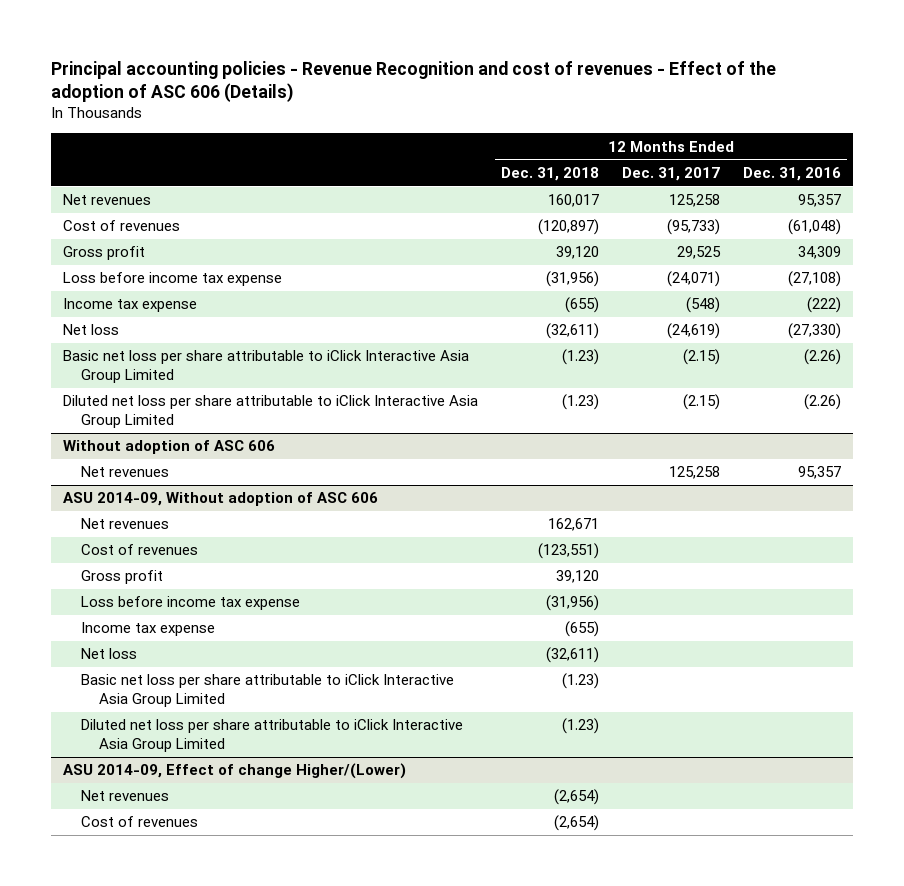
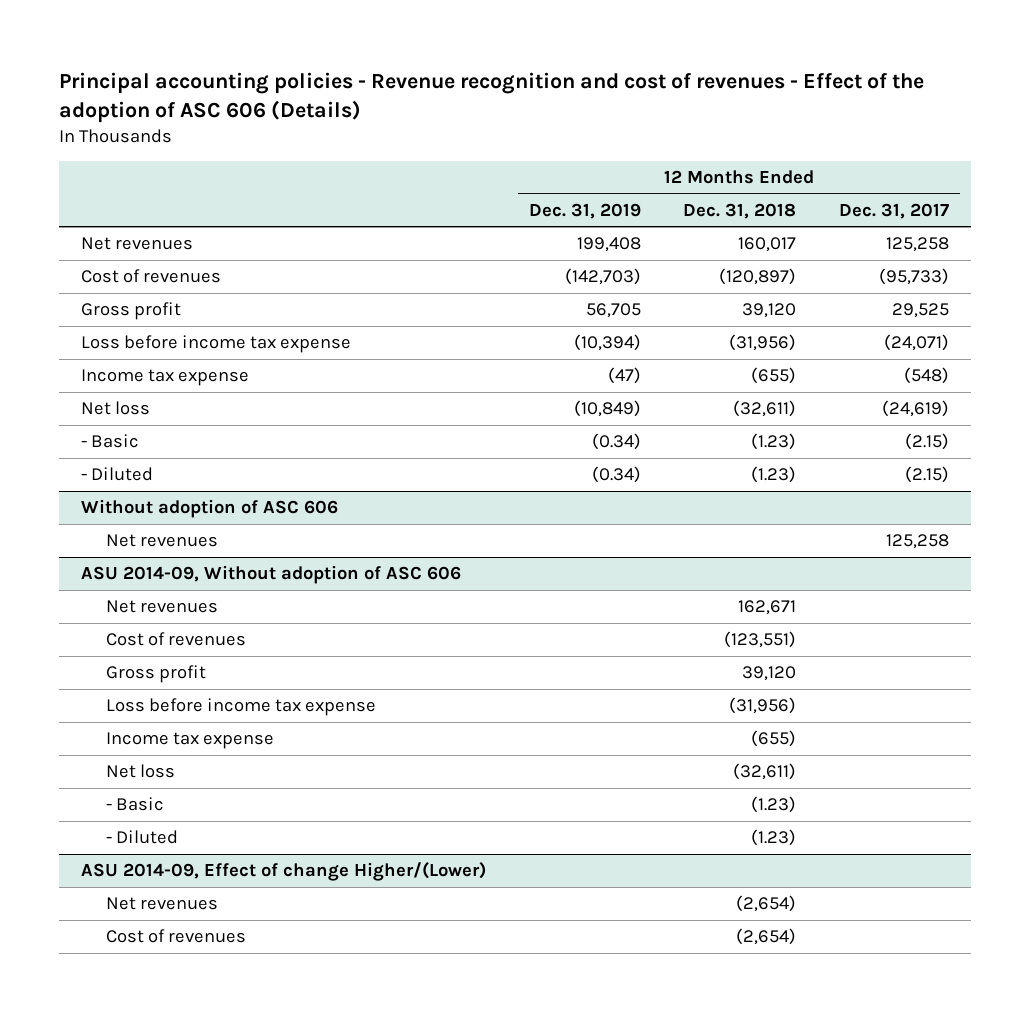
[51,60,777,102] Principal accounting policies - Revenue Recognition and cost of revenues - Effect of the adoption of ASC 606 (Details) -> [59,71,925,123] Principal accounting policies - Revenue recognition and cost of revenues - Effect of the adoption of ASC 606 (Details)
[742,166,841,181] Dec. 31, 2016 -> none
none -> [528,202,641,219] Dec. 31, 2019
[62,350,469,383] Basic net loss per share attributable to iClick Interactive Asia Group Limited -> [80,434,139,449] - Basic
[62,395,478,428] Diluted net loss per share attributable to iClick Interactive Asia Group Limited -> [80,467,153,482] - Diluted
[80,674,454,707] Basic net loss per share attributable to iClick Interactive Asia Group Limited -> [106,797,165,812] - Basic
[80,719,463,752] Diluted net loss per share attributable to iClick Interactive Asia Group Limited -> [106,830,179,845] - Diluted

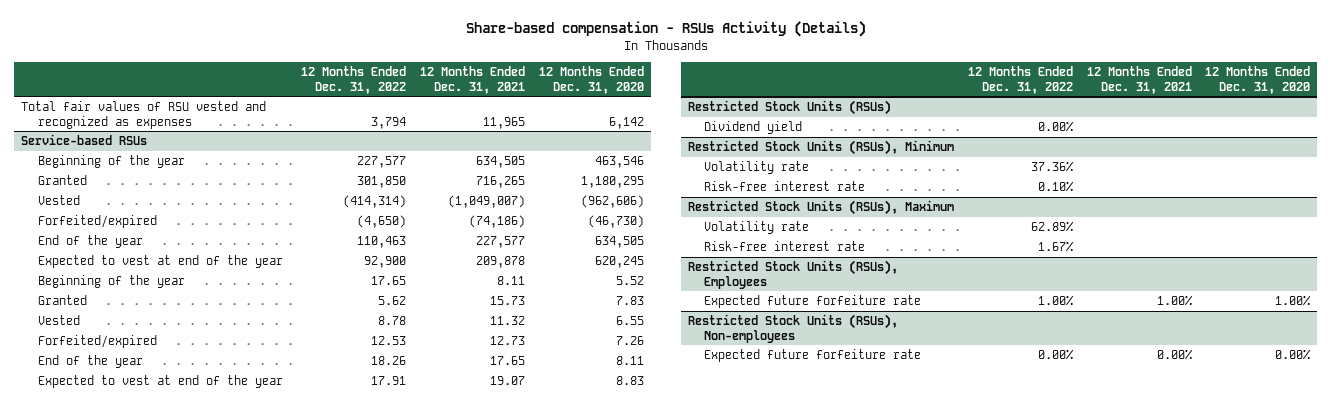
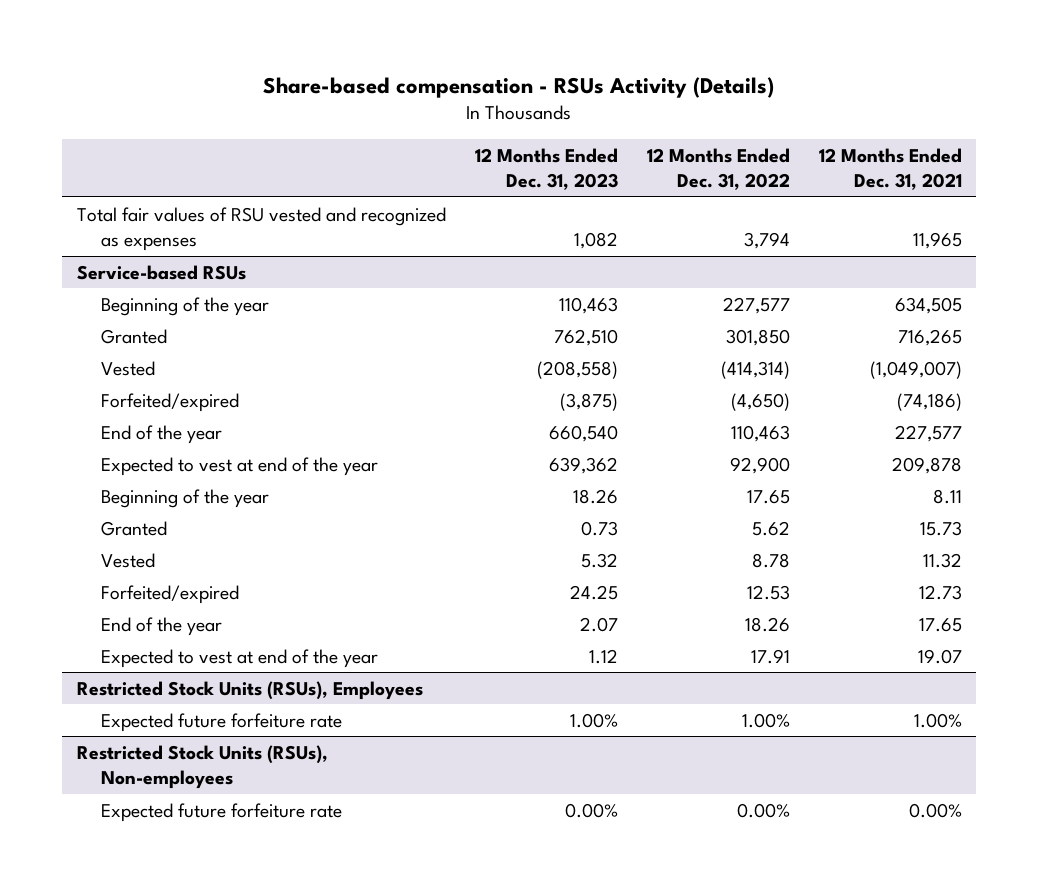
[538,65,644,94] 12 Months Ended Dec. 31, 2020 -> none
none -> [474,147,618,190] 12 Months Ended Dec. 31, 2023
[687,100,891,116] Restricted Stock Units (RSUs) -> none
[704,121,803,135] Dividend yield -> none
[687,140,954,156] Restricted Stock Units (RSUs), Minimum -> none
[704,161,810,175] Volatility rate -> none
[704,181,866,192] Risk-free interest rate -> none
[687,200,954,216] Restricted Stock Units (RSUs), Maximum -> none
[704,221,810,235] Volatility rate -> none
[704,241,866,252] Risk-free interest rate -> none

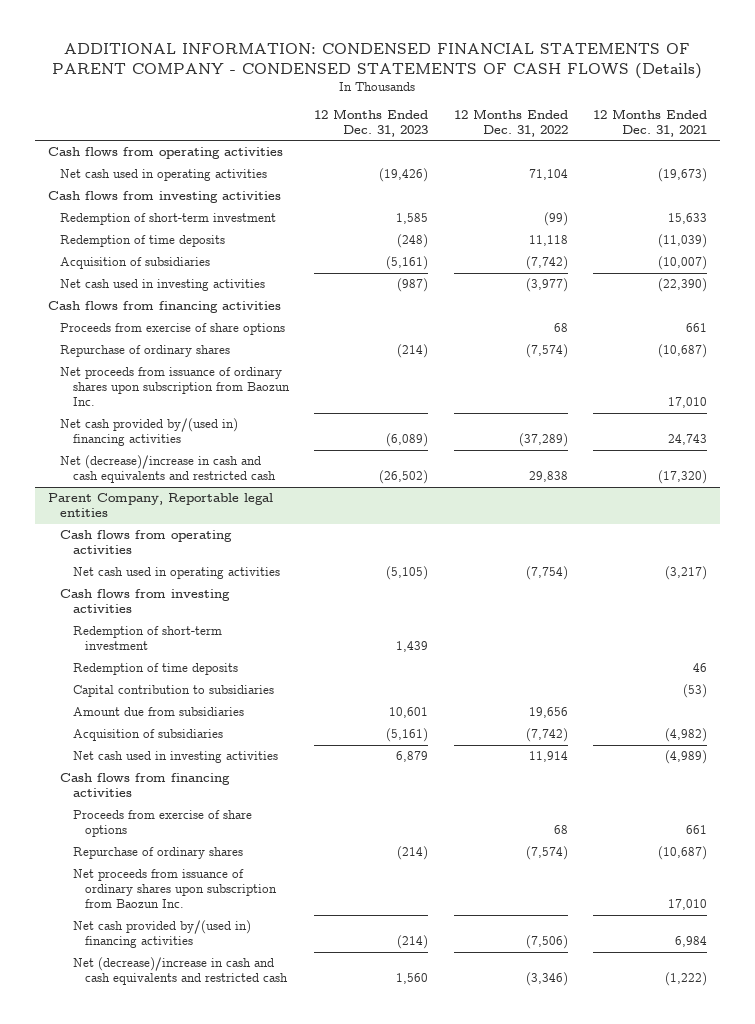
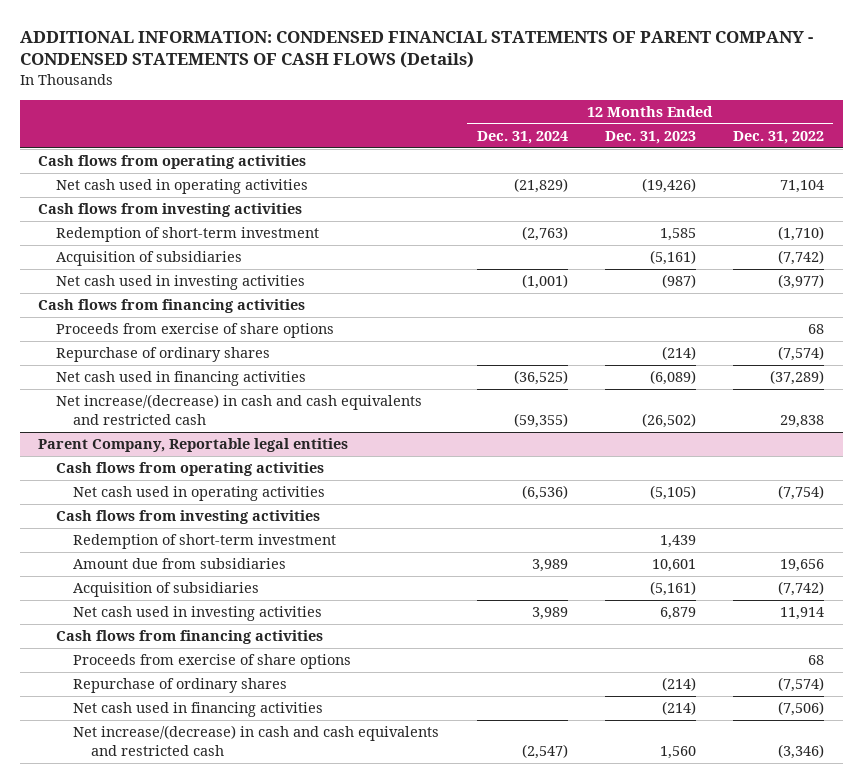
[593,108,708,137] 12 Months Ended Dec. 31, 2021 -> none
none -> [476,131,568,145] Dec. 31, 2024
[60,235,226,248] Redemption of time deposits -> none
[543,212,568,227] (99) -> [778,226,825,242] (1,710)
[60,367,290,407] Net proceeds from issuance of ordinary shares upon subscription from Baozun Inc. -> none
[60,418,239,447] Net cash provided by/(used in) financing activities -> [55,371,306,387] Net cash used in financing activities
[60,455,276,484] Net (decrease)/increase in cash and cash equivalents and restricted cash -> [55,394,422,426] Net increase/(decrease) in cash and cash equivalents and restricted cash
[72,663,238,676] Redemption of time deposits -> none
[72,685,274,698] Capital contribution to subsidiaries -> none
[72,869,278,909] Net proceeds from issuance of ordinary shares upon subscription from Baozun Inc. -> none
[72,920,251,949] Net cash provided by/(used in) financing activities -> [73,702,324,718] Net cash used in financing activities
[72,957,289,986] Net (decrease)/increase in cash and cash equivalents and restricted cash -> [73,725,440,757] Net increase/(decrease) in cash and cash equivalents and restricted cash

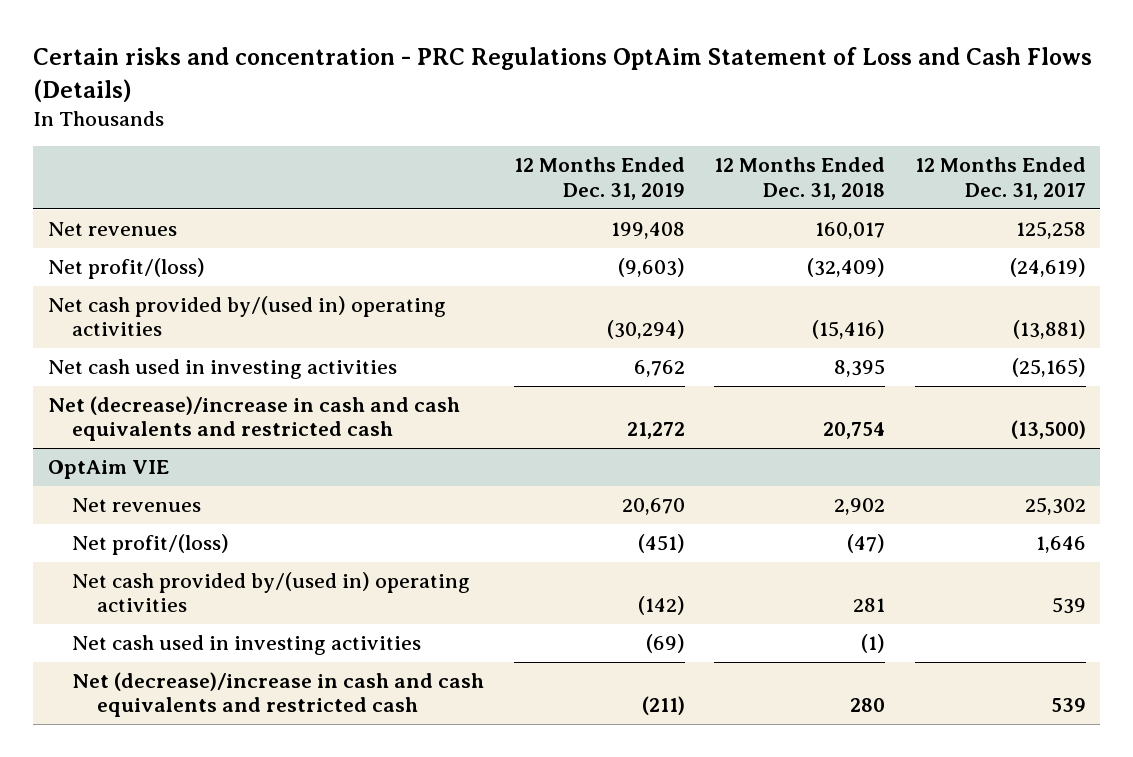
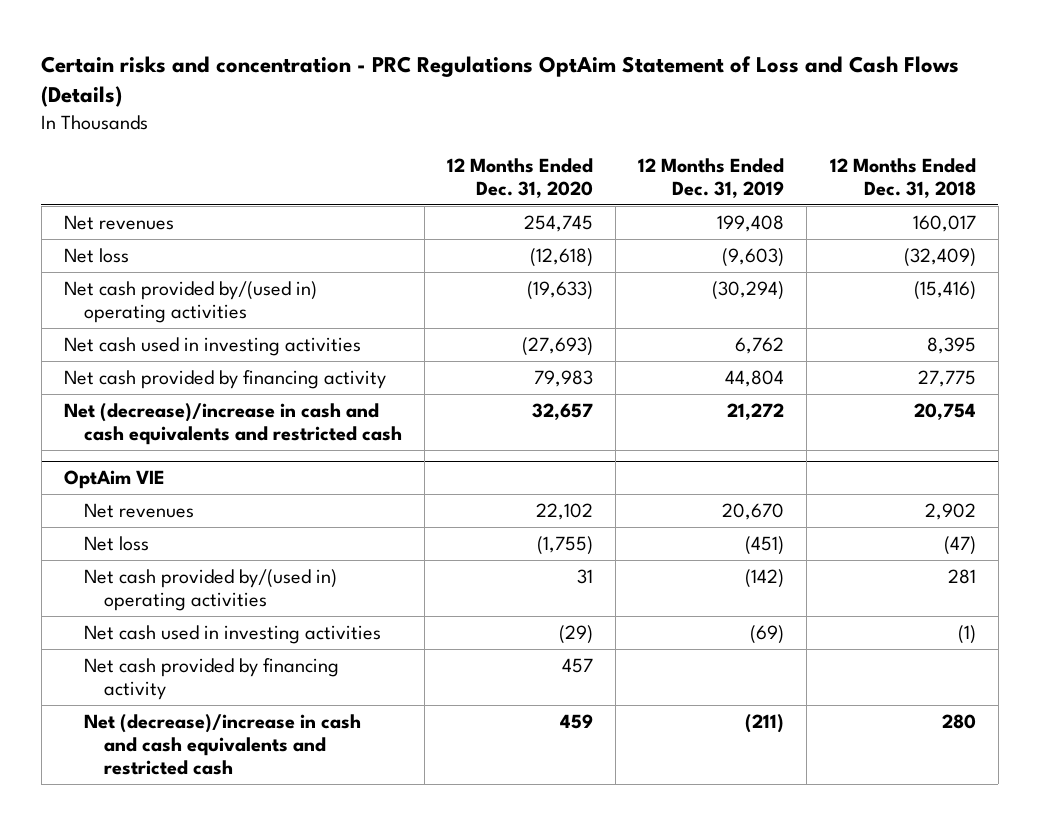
[914,157,1086,200] 12 Months Ended Dec. 31, 2017 -> none
none -> [447,157,594,198] 12 Months Ended Dec. 31, 2020
[47,258,205,280] Net profit/(loss) -> [63,247,129,263] Net loss
none -> [63,369,386,389] Net cash provided by financing activity
[72,534,230,556] Net profit/(loss) -> [84,535,150,551] Net loss
none -> [84,657,340,701] Net cash provided by financing activity

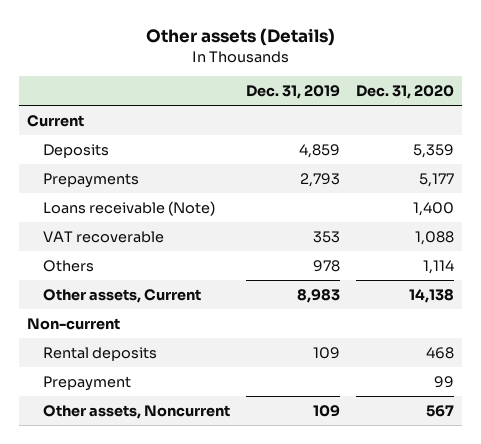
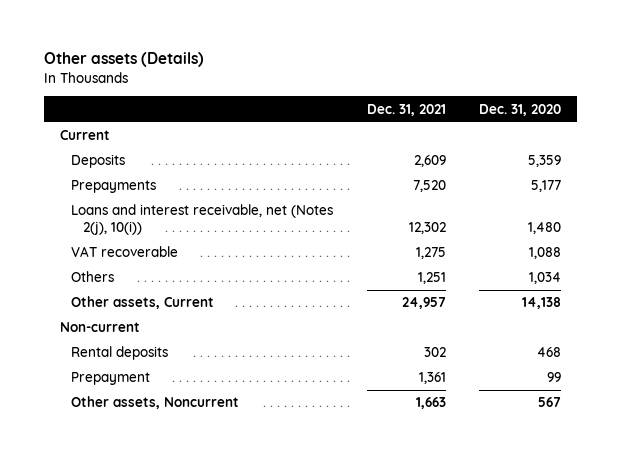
[245,85,340,100] Dec. 31, 2019 -> none
none -> [366,103,446,116] Dec. 31, 2021
[42,200,215,216] Loans receivable (Note) -> none
none -> [71,204,334,236] Loans and interest receivable, net (Notes 2(j), 10(i))
[422,259,454,274] 1,114 -> [528,272,561,285] 1,034

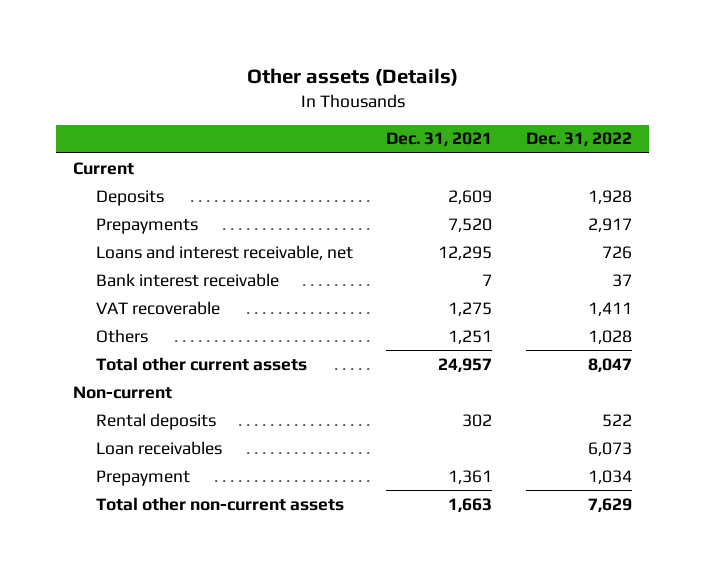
[478,103,561,116] Dec. 31, 2020 -> none
none -> [526,132,633,147] Dec. 31, 2022
[71,204,334,236] Loans and interest receivable, net (Notes 2(j), 10(i)) -> [95,244,353,260] Loans and interest receivable, net
[408,222,446,235] 12,302 -> [438,245,493,260] 12,295
none -> [95,272,279,287] Bank interest receivable
[71,296,215,310] Other assets, Current -> [95,356,307,371] Total other current assets
none -> [95,440,222,455] Loan receivables
[71,396,240,410] Other assets, Noncurrent -> [95,496,344,511] Total other non-current assets

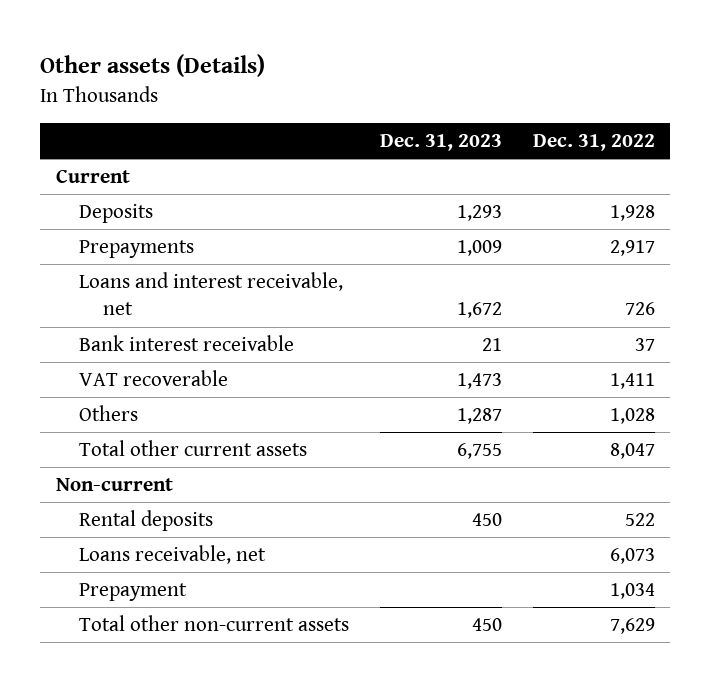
[386,132,493,147] Dec. 31, 2021 -> none
none -> [379,133,502,151] Dec. 31, 2023
[95,440,222,455] Loan receivables -> [79,545,267,565] Loans receivable, net

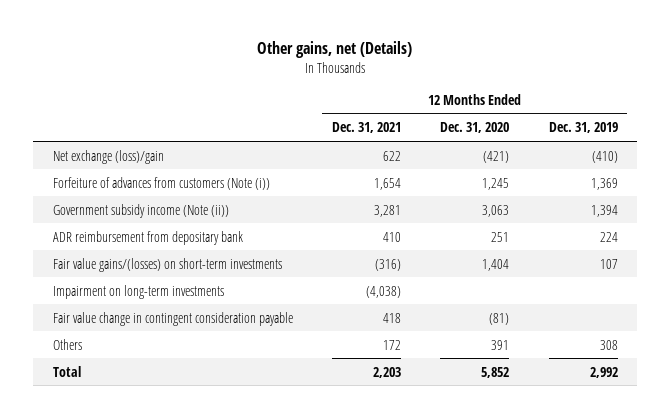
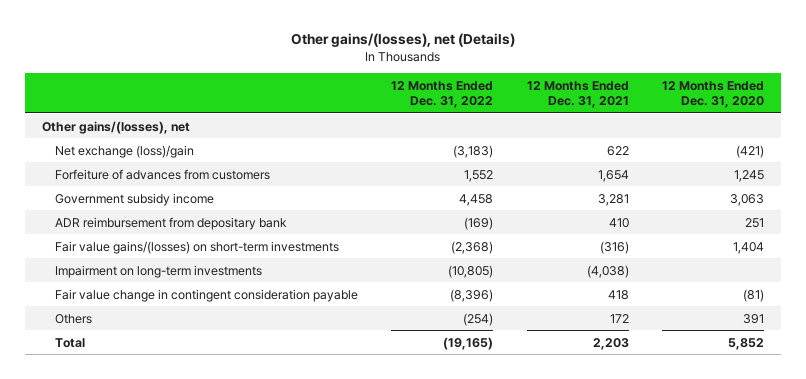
[257,41,413,59] Other gains, net (Details) -> [290,33,515,48] Other gains/(losses), net (Details)
[548,122,618,134] Dec. 31, 2019 -> none
none -> [391,80,494,108] 12 Months Ended Dec. 31, 2022
none -> [41,120,190,134] Other gains/(losses), net
[52,176,270,190] Forfeiture of advances from customers (Note (i)) -> [54,168,270,180] Forfeiture of advances from customers
[52,203,229,218] Government subsidy income (Note (ii)) -> [54,192,214,206] Government subsidy income

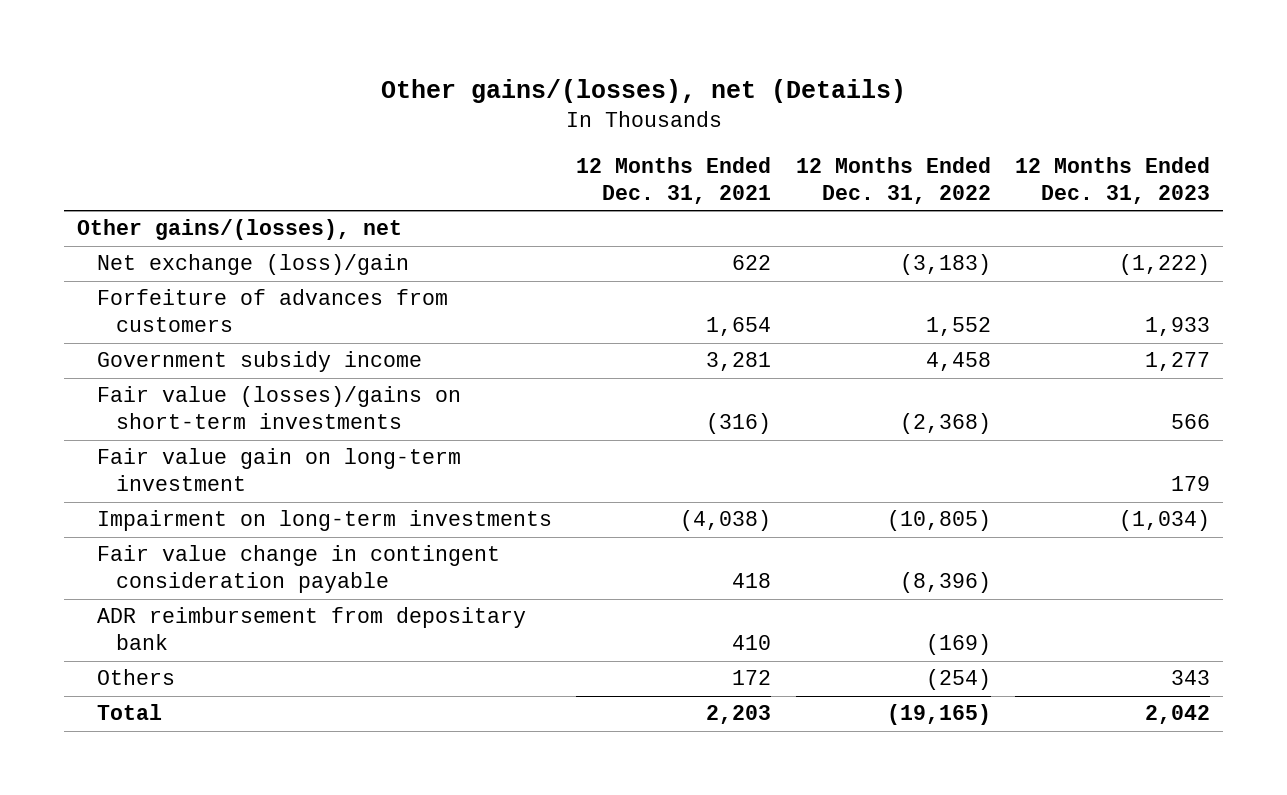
[662,80,765,108] 12 Months Ended Dec. 31, 2020 -> none
none -> [1015,156,1211,204] 12 Months Ended Dec. 31, 2023
[54,240,339,254] Fair value gains/(losses) on short-term investments -> [96,386,461,430] Fair value (losses)/gains on short-term investments
none -> [96,448,461,492] Fair value gain on long-term investment
[54,216,287,230] ADR reimbursement from depositary bank -> [96,607,526,651] ADR reimbursement from depositary bank

